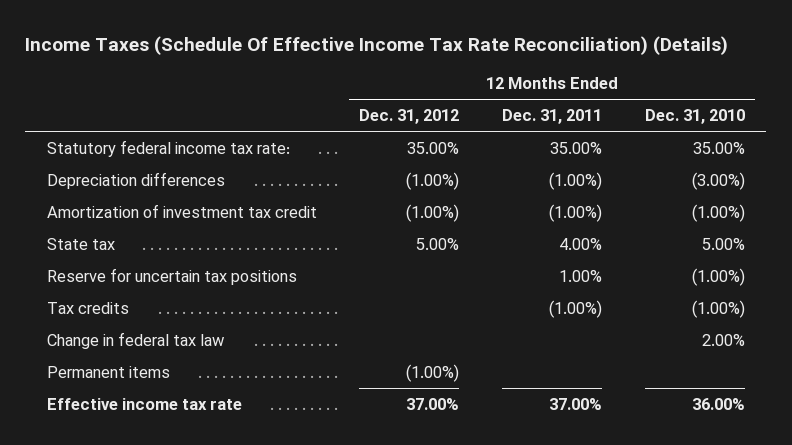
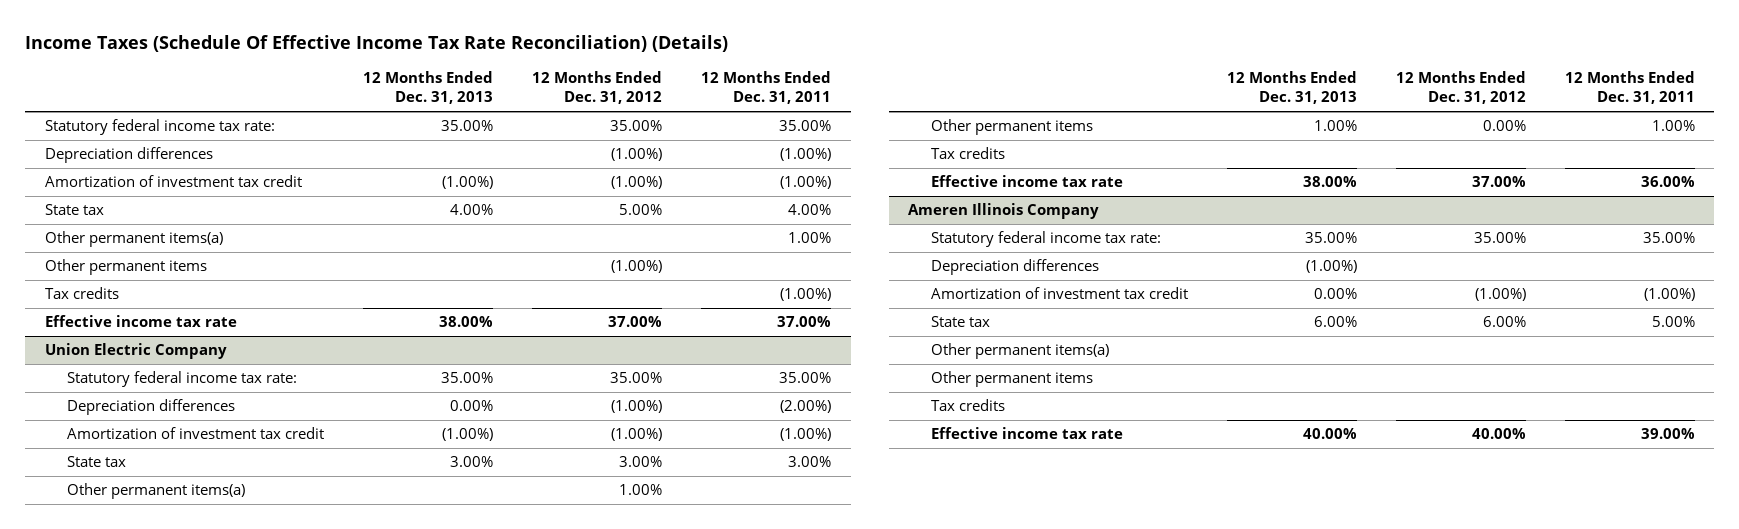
[644,109,745,125] Dec. 31, 2010 -> none
none -> [363,71,494,105] 12 Months Ended Dec. 31, 2013
[46,267,297,285] Reserve for uncertain tax positions -> [44,231,223,248] Other permanent items(a)
none -> [44,259,207,276] Other permanent items
[46,331,225,349] Change in federal tax law -> none
[46,365,170,378] Permanent items -> none
none -> [44,343,227,360] Union Electric Company
none -> [67,371,298,388] Statutory federal income tax rate:
none -> [67,399,236,416] Depreciation differences
none -> [67,427,325,440] Amortization of investment tax credit
none -> [67,456,127,468] State tax
none -> [67,483,246,500] Other permanent items(a)
none -> [930,119,1093,136] Other permanent items
none -> [930,147,1005,160] Tax credits
none -> [930,175,1123,188] Effective income tax rate
none -> [907,203,1099,220] Ameren Illinois Company
none -> [930,231,1161,248] Statutory federal income tax rate:
none -> [930,259,1099,276] Depreciation differences
none -> [930,287,1188,300] Amortization of investment tax credit
none -> [930,316,990,328] State tax
none -> [930,343,1109,360] Other permanent items(a)
none -> [930,371,1093,388] Other permanent items
none -> [930,399,1005,412] Tax credits
none -> [930,427,1123,440] Effective income tax rate

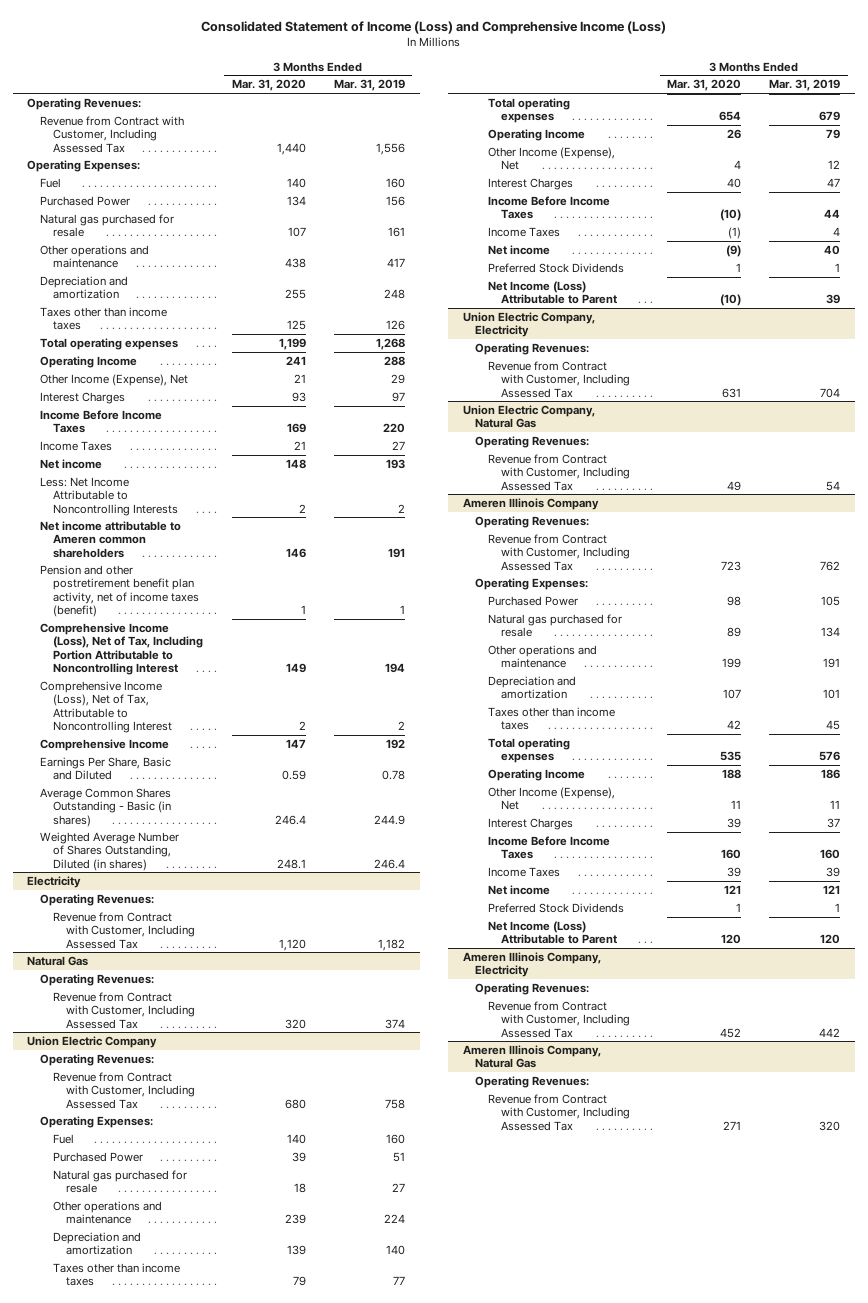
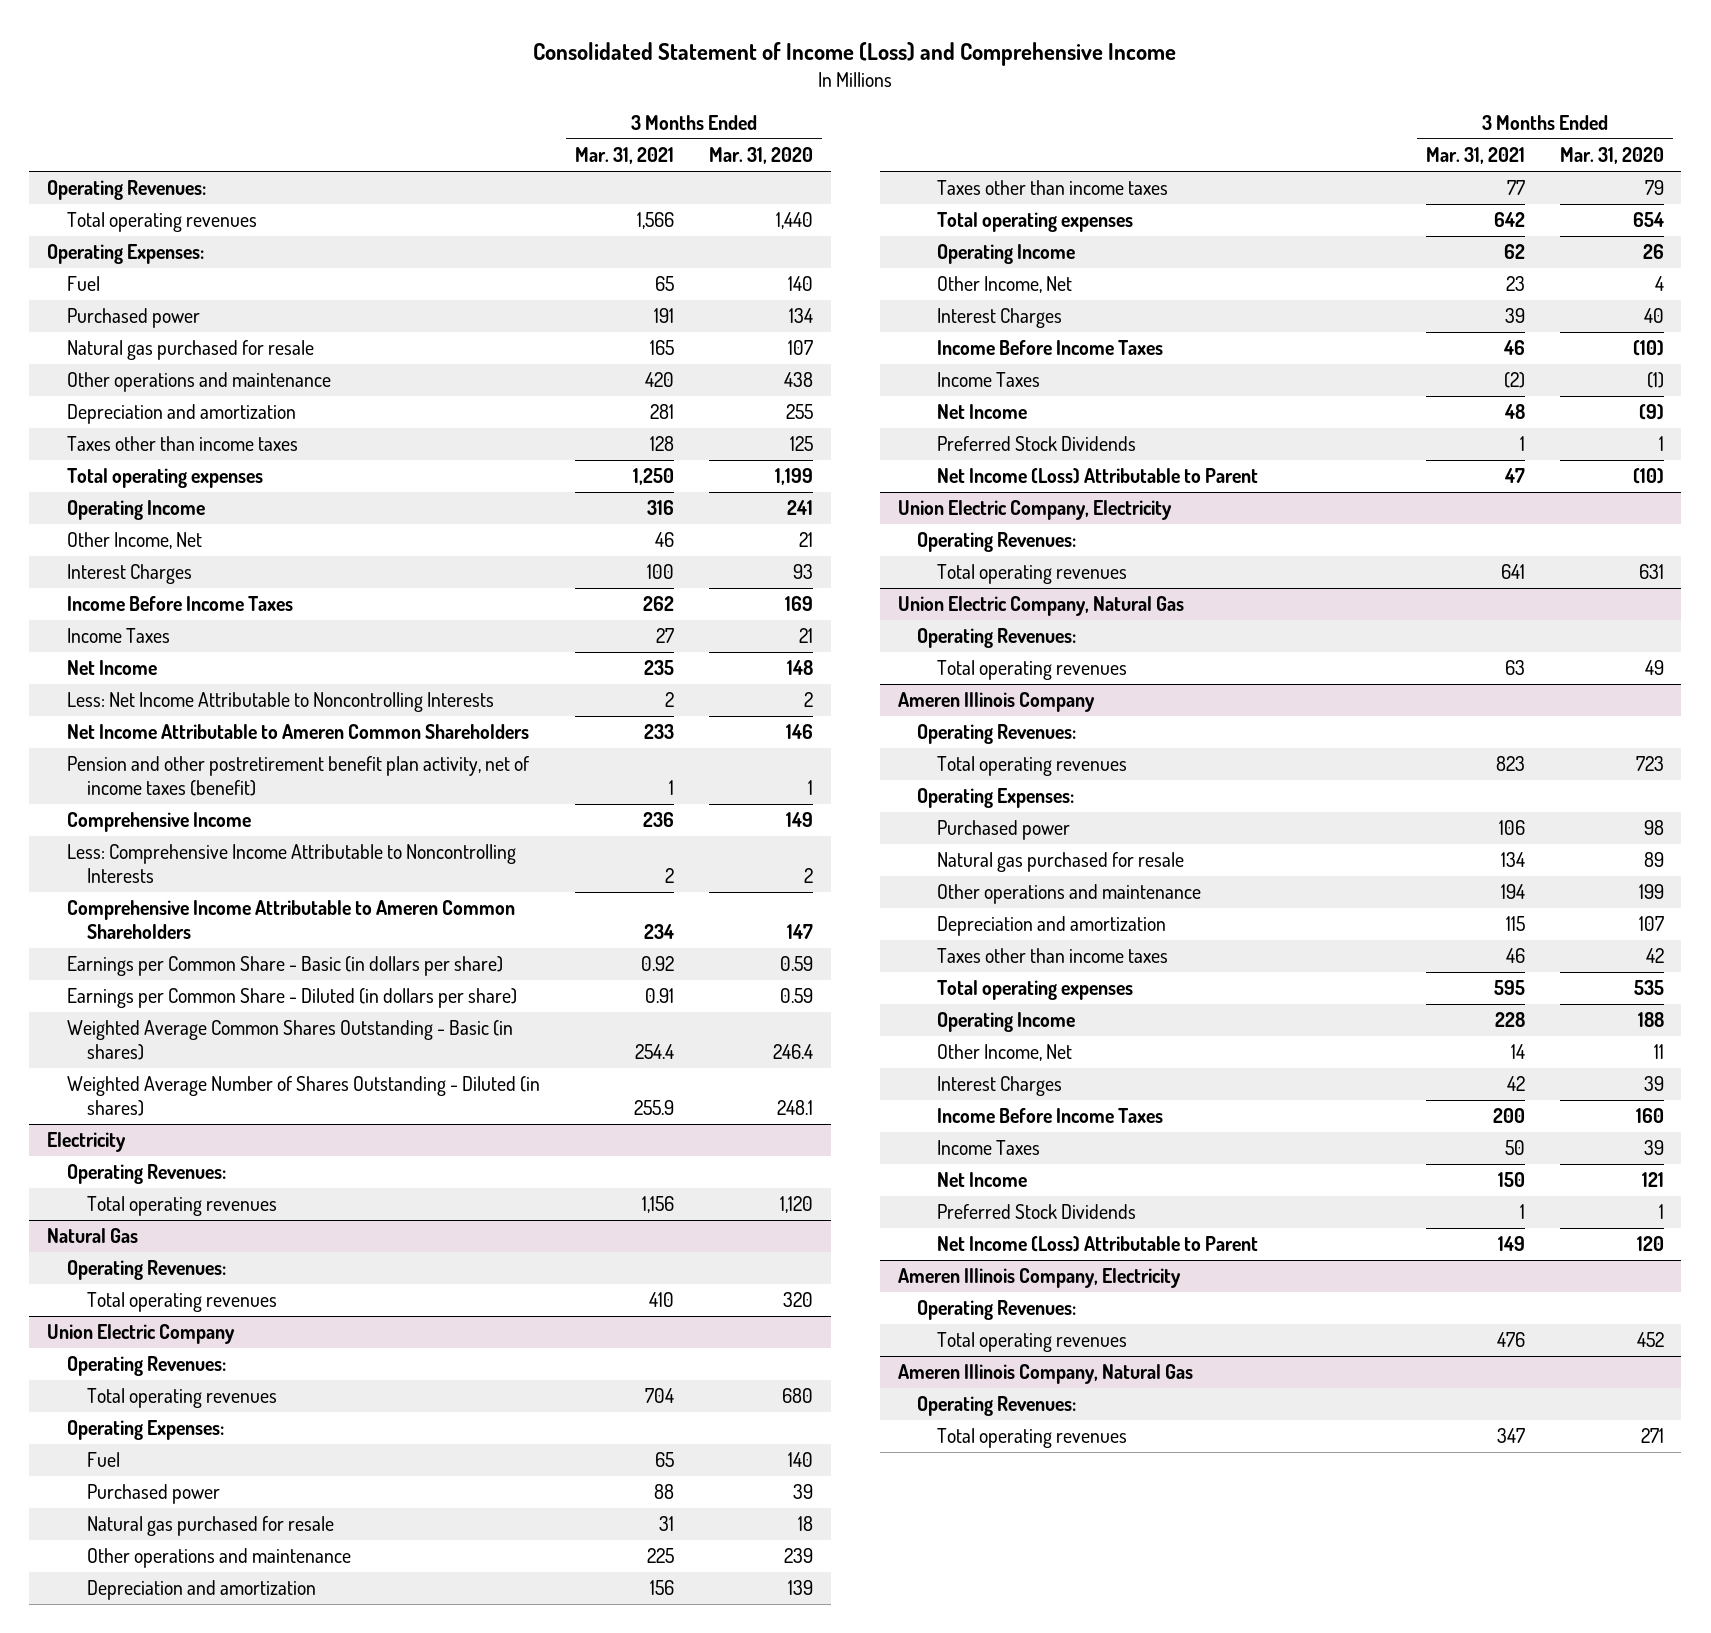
[200,20,666,34] Consolidated Statement of Income (Loss) and Comprehensive Income (Loss) -> [533,42,1177,67] Consolidated Statement of Income (Loss) and Comprehensive Income
[334,79,406,92] Mar. 31, 2019 -> none
none -> [575,147,675,165] Mar. 31, 2021
[40,115,185,153] Revenue from Contract with Customer, Including Assessed Tax -> [66,212,257,233] Total operating revenues
[40,195,131,206] Purchased Power -> [66,308,200,329] Purchased power
[40,373,189,386] Other Income (Expense), Net -> [66,532,202,550] Other Income, Net
[40,458,103,469] Net income -> [66,660,157,676] Net Income
[40,520,182,558] Net income attributable to Ameren common shareholders -> [66,724,529,740] Net Income Attributable to Ameren Common Shareholders
[40,756,172,781] Earnings Per Share, Basic and Diluted -> none
[40,622,203,676] Comprehensive Income (Loss), Net of Tax, Including Portion Attributable to Noncontrolling Interest -> [66,812,251,833] Comprehensive Income
[40,680,172,734] Comprehensive Income (Loss), Net of Tax, Attributable to Noncontrolling Interest -> [66,844,516,884] Less: Comprehensive Income Attributable to Noncontrolling Interests
[40,738,170,751] Comprehensive Income -> [66,900,515,940] Comprehensive Income Attributable to Ameren Common Shareholders
none -> [66,956,503,977] Earnings per Common Share - Basic (in dollars per share)
none -> [66,988,517,1009] Earnings per Common Share - Diluted (in dollars per share)
[40,787,172,827] Average Common Shares Outstanding - Basic (in shares) -> [66,1020,513,1061] Weighted Average Common Shares Outstanding - Basic (in shares)
[40,831,180,871] Weighted Average Number of Shares Outstanding, Diluted (in shares) -> [66,1076,540,1117] Weighted Average Number of Shares Outstanding - Diluted (in shares)
[52,911,195,949] Revenue from Contract with Customer, Including Assessed Tax -> [86,1196,277,1217] Total operating revenues
[52,991,195,1029] Revenue from Contract with Customer, Including Assessed Tax -> [86,1292,277,1313] Total operating revenues
[52,1071,195,1109] Revenue from Contract with Customer, Including Assessed Tax -> [86,1388,277,1409] Total operating revenues
[52,1151,143,1162] Purchased Power -> [86,1484,220,1505] Purchased power
[488,146,616,171] Other Income (Expense), Net -> [937,276,1073,294] Other Income, Net
[488,244,551,255] Net income -> [937,404,1028,420] Net Income
[488,360,631,398] Revenue from Contract with Customer, Including Assessed Tax -> [937,564,1128,585] Total operating revenues
[488,453,631,491] Revenue from Contract with Customer, Including Assessed Tax -> [937,660,1128,681] Total operating revenues
[488,533,631,571] Revenue from Contract with Customer, Including Assessed Tax -> [937,756,1128,777] Total operating revenues
[488,595,579,606] Purchased Power -> [937,820,1071,841] Purchased power
[488,786,616,811] Other Income (Expense), Net -> [937,1044,1073,1062] Other Income, Net
[488,884,551,895] Net income -> [937,1172,1028,1188] Net Income
[488,1000,631,1038] Revenue from Contract with Customer, Including Assessed Tax -> [937,1332,1128,1353] Total operating revenues
[488,1093,631,1131] Revenue from Contract with Customer, Including Assessed Tax -> [937,1428,1128,1449] Total operating revenues

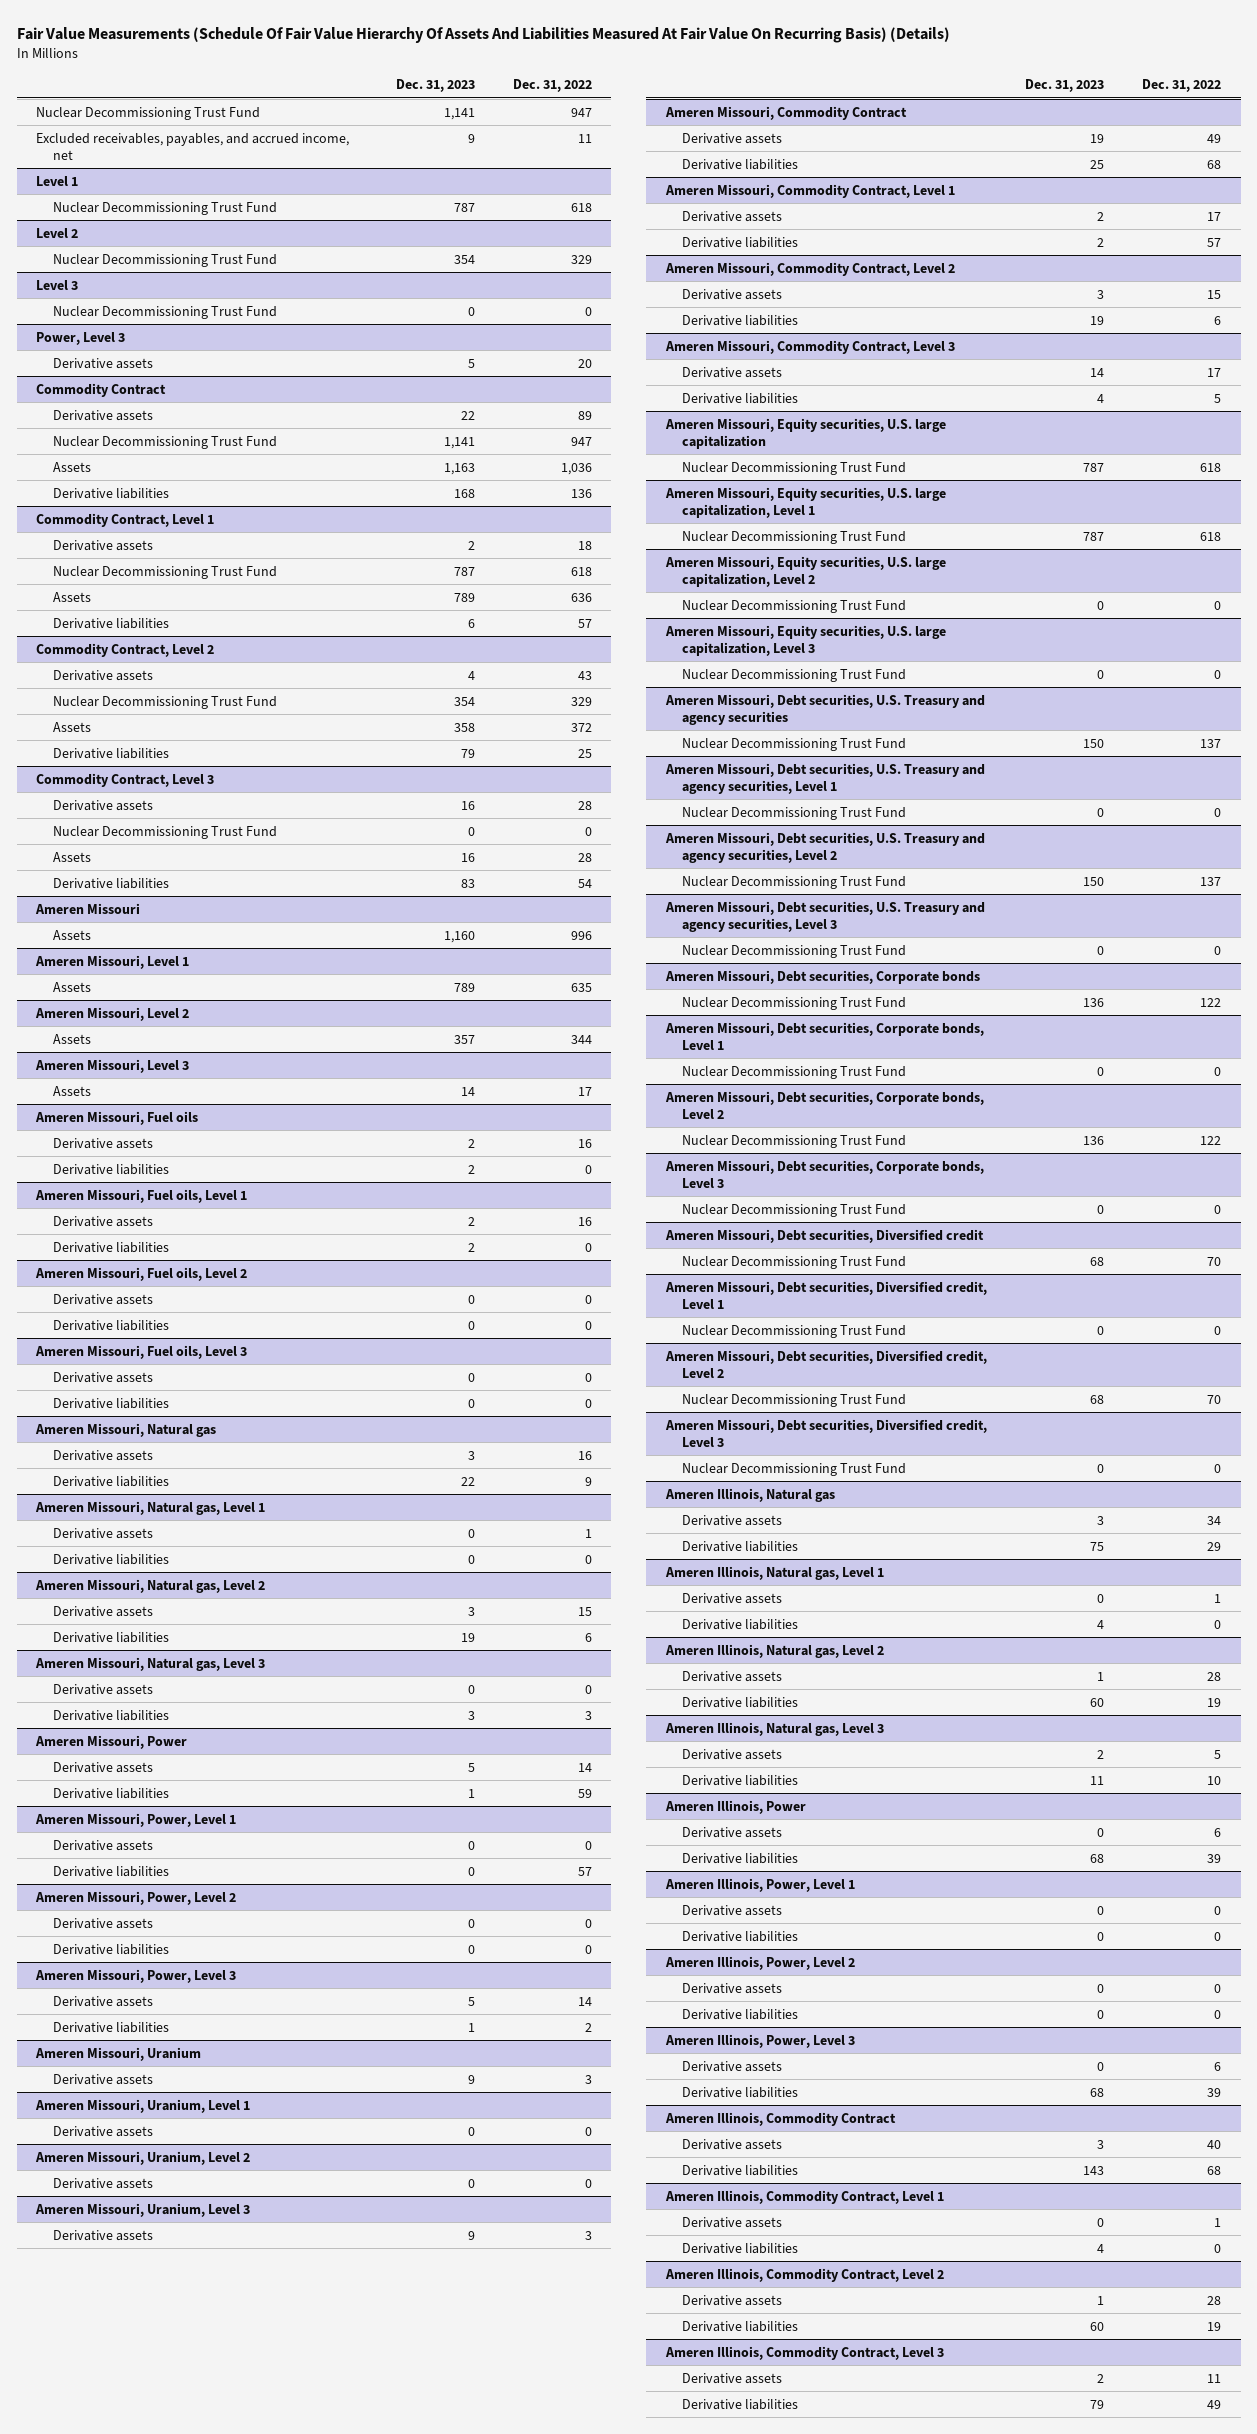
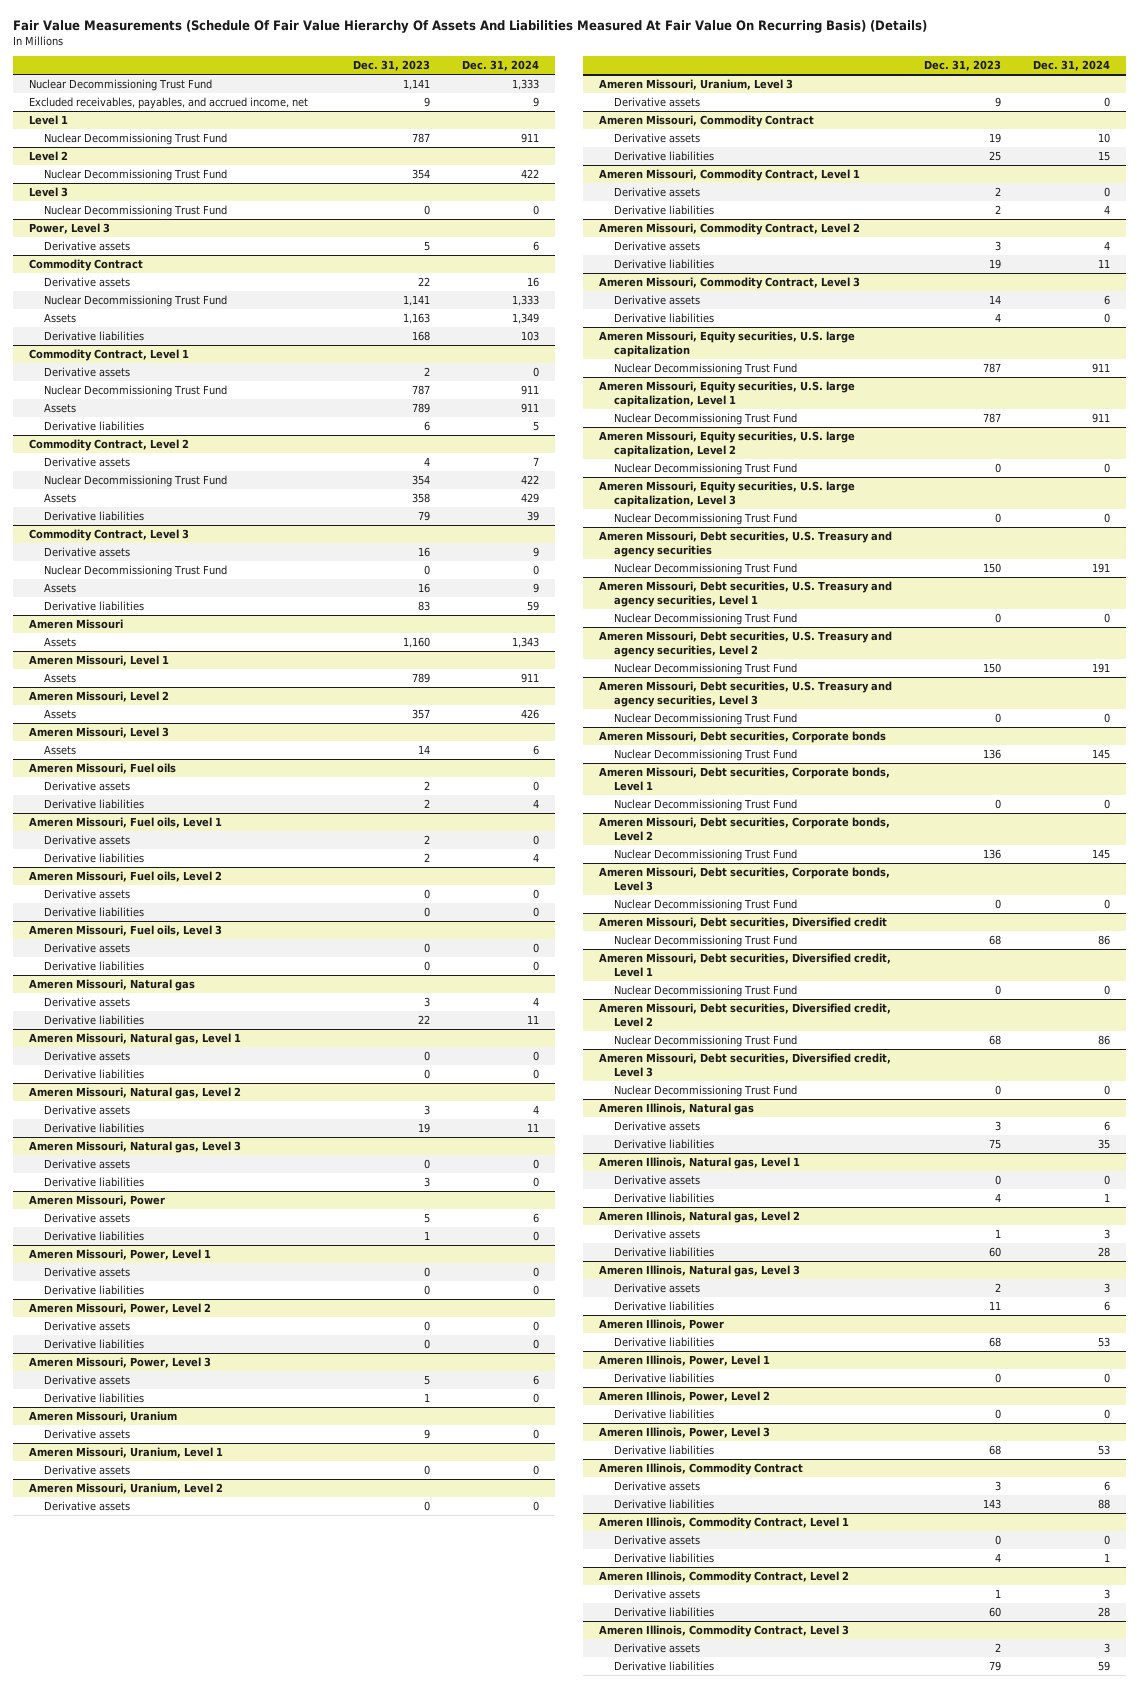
[512,79,592,93] Dec. 31, 2022 -> none
none -> [462,60,540,72] Dec. 31, 2024
[682,1826,783,1838] Derivative assets -> none
[682,1904,783,1916] Derivative assets -> none
[682,1982,783,1994] Derivative assets -> none
[682,2060,783,2072] Derivative assets -> none

